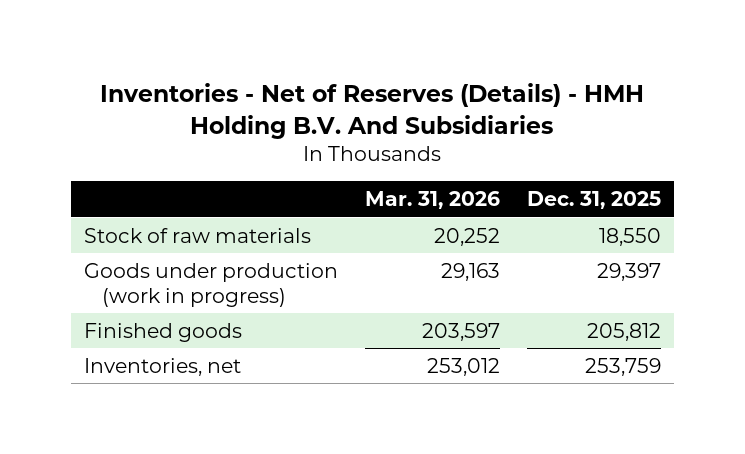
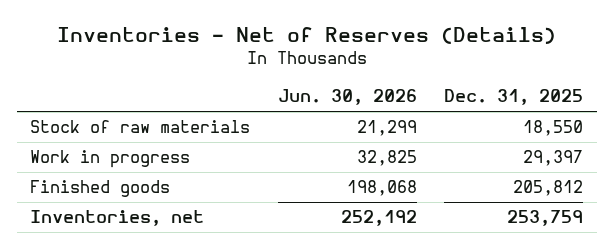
[100,83,645,139] Inventories - Net of Reserves (Details) - HMH Holding B.V. And Subsidiaries -> [56,27,556,45] Inventories - Net of Reserves (Details)
[364,191,500,210] Mar. 31, 2026 -> none
none -> [277,89,417,106] Jun. 30, 2026
[83,262,338,307] Goods under production (work in progress) -> [30,150,191,169] Work in progress

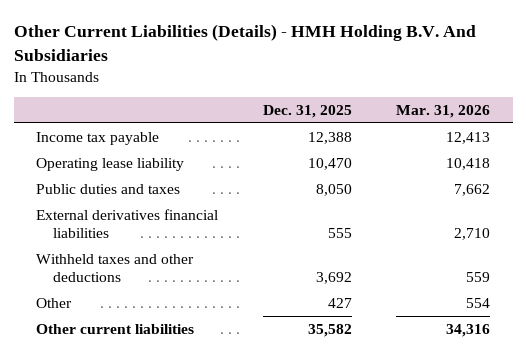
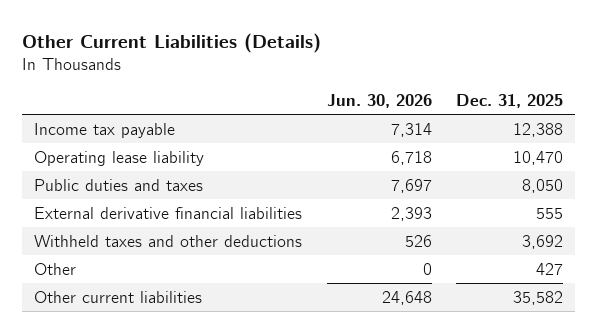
[13,24,476,61] Other Current Liabilities (Details) - HMH Holding B.V. And Subsidiaries -> [22,32,322,53] Other Current Liabilities (Details)
[396,104,491,118] Mar. 31, 2026 -> none
none -> [326,93,432,108] Jun. 30, 2026
[35,208,218,239] External derivatives financial liabilities -> [34,206,303,219] External derivative financial liabilities

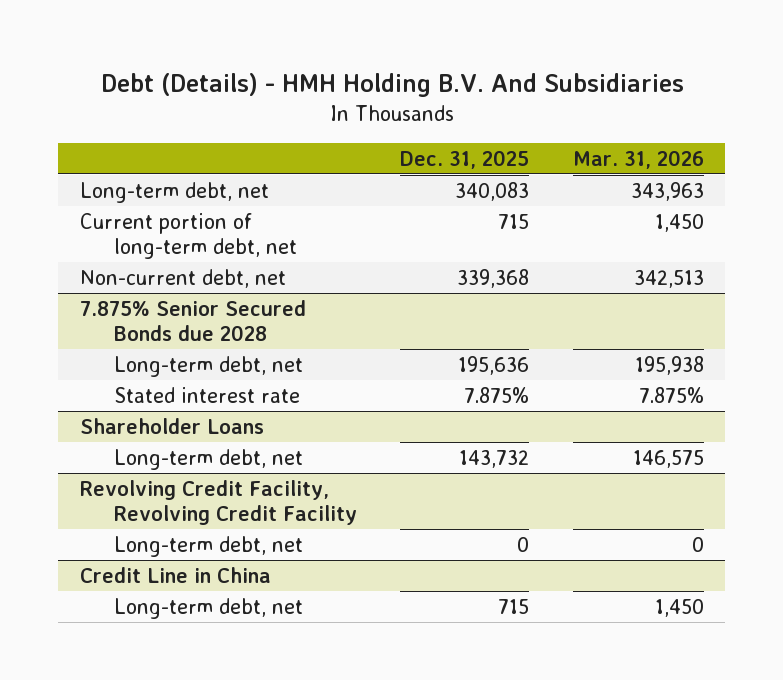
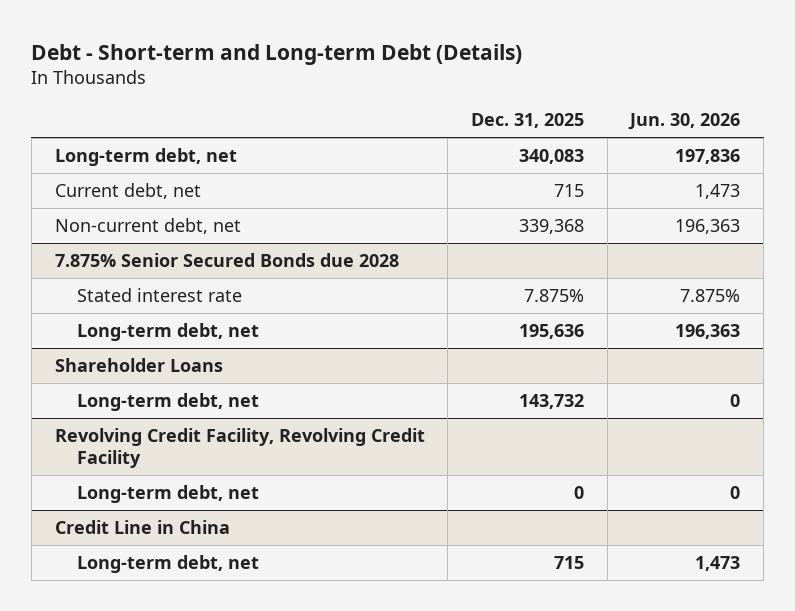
[100,72,684,97] Debt (Details) - HMH Holding B.V. And Subsidiaries -> [31,43,523,65] Debt - Short-term and Long-term Debt (Details)
[572,149,704,169] Mar. 31, 2026 -> none
none -> [628,113,741,131] Jun. 30, 2026
[79,212,298,260] Current portion of long-term debt, net -> [54,183,201,200] Current debt, net
[114,355,304,377] Long-term debt, net -> [77,323,260,342] Long-term debt, net

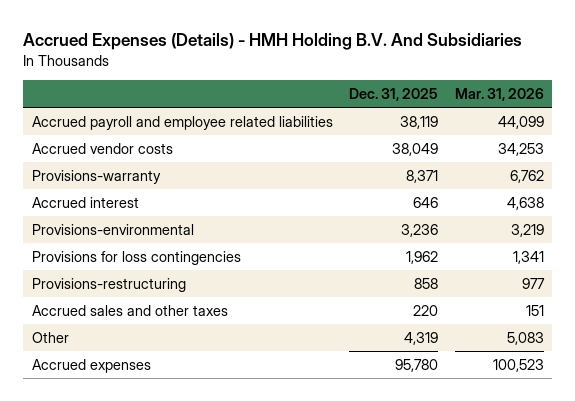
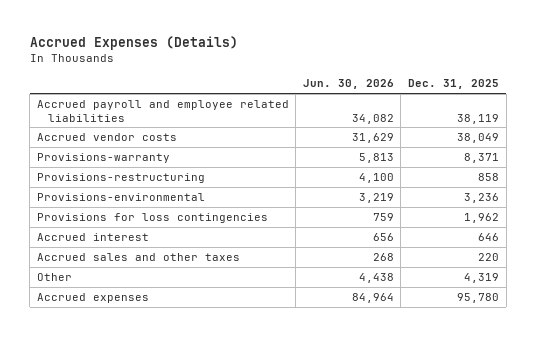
[23,32,523,50] Accrued Expenses (Details) - HMH Holding B.V. And Subsidiaries -> [29,36,238,51] Accrued Expenses (Details)
[454,88,544,102] Mar. 31, 2026 -> none
none -> [302,79,394,90] Jun. 30, 2026
[31,277,186,292] Provisions-restructuring -> [36,173,205,184] Provisions-restructuring
[31,196,139,208] Accrued interest -> [36,233,149,242] Accrued interest

